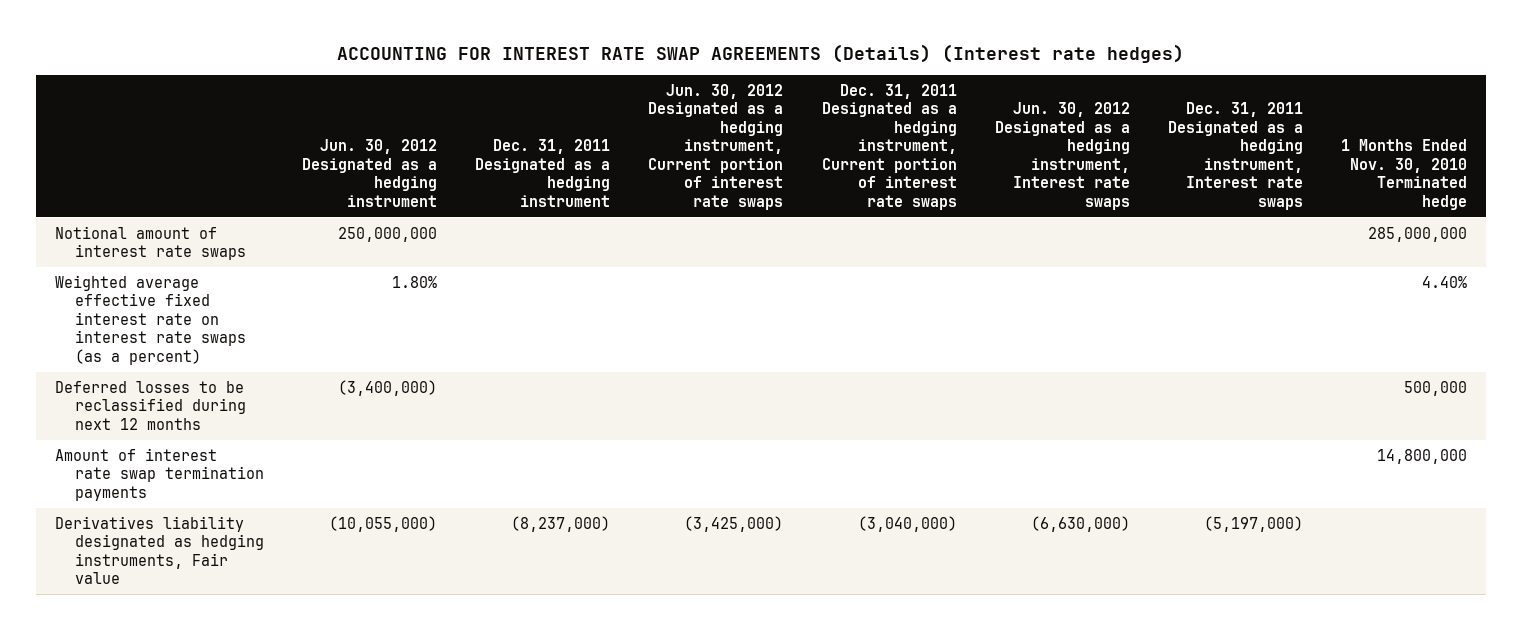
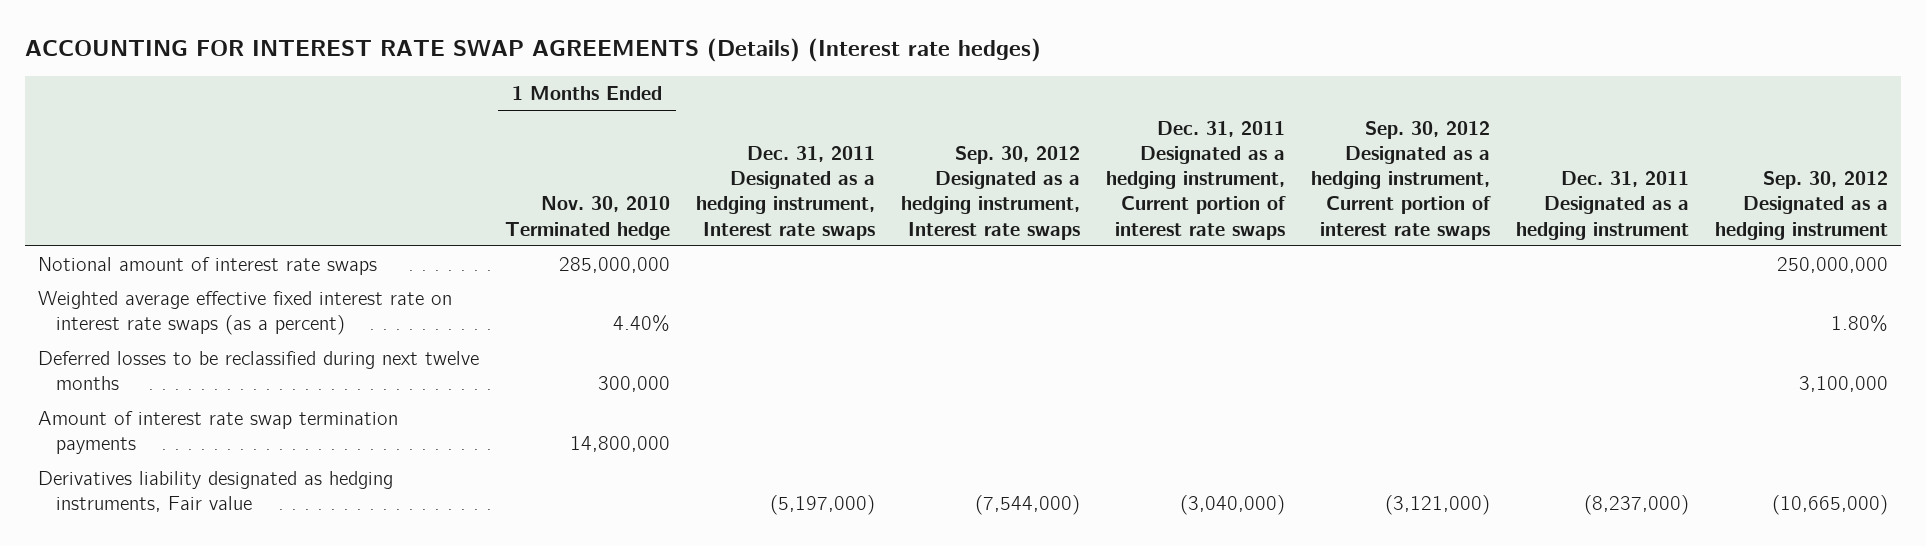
[302,139,438,207] Jun. 30, 2012 Designated as a hedging instrument -> none
[648,83,784,210] Jun. 30, 2012 Designated as a hedging instrument, Current portion of interest rate swaps -> none
[994,102,1130,210] Jun. 30, 2012 Designated as a hedging instrument, Interest rate swaps -> none
none -> [901,145,1081,240] Sep. 30, 2012 Designated as a hedging instrument, Interest rate swaps
none -> [1311,120,1492,240] Sep. 30, 2012 Designated as a hedging instrument, Current portion of interest rate swaps
none -> [1715,171,1889,240] Sep. 30, 2012 Designated as a hedging instrument
[55,380,247,430] Deferred losses to be reclassified during next 12 months -> [37,351,479,391] Deferred losses to be reclassified during next twelve months
[1403,380,1467,396] 500,000 -> [597,376,670,393] 300,000

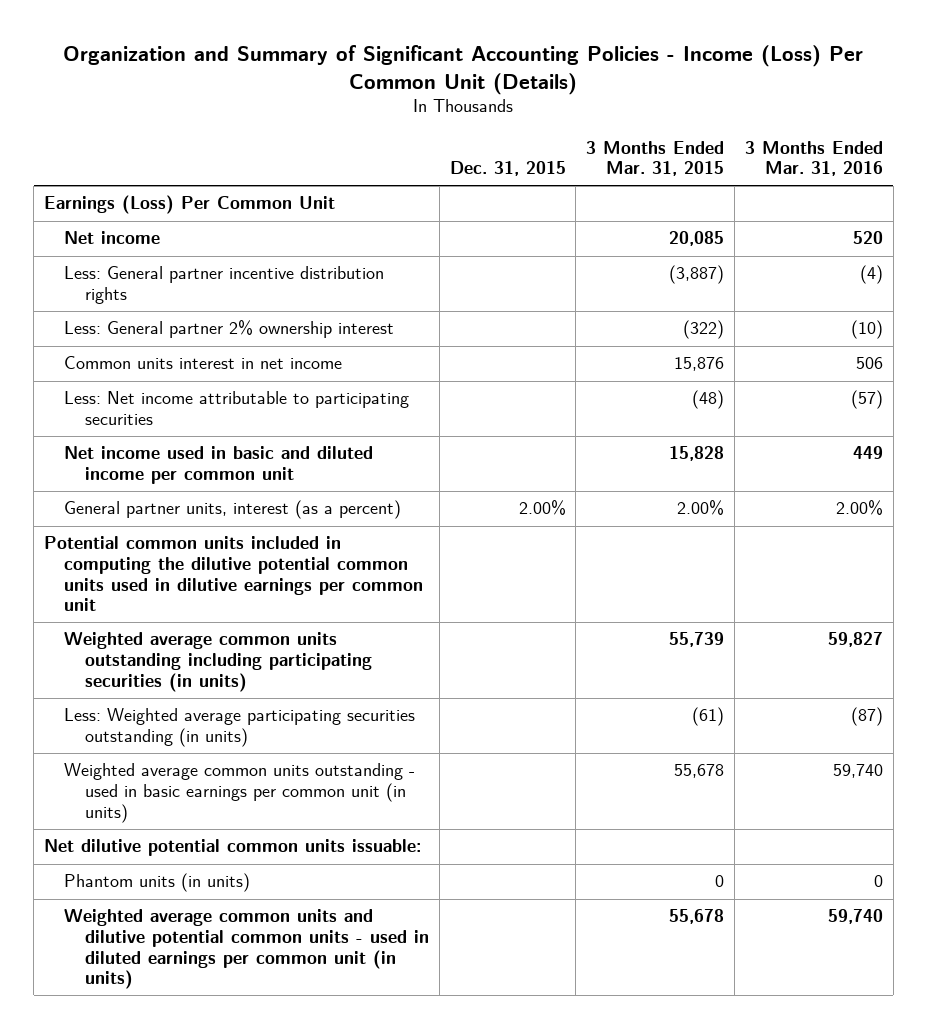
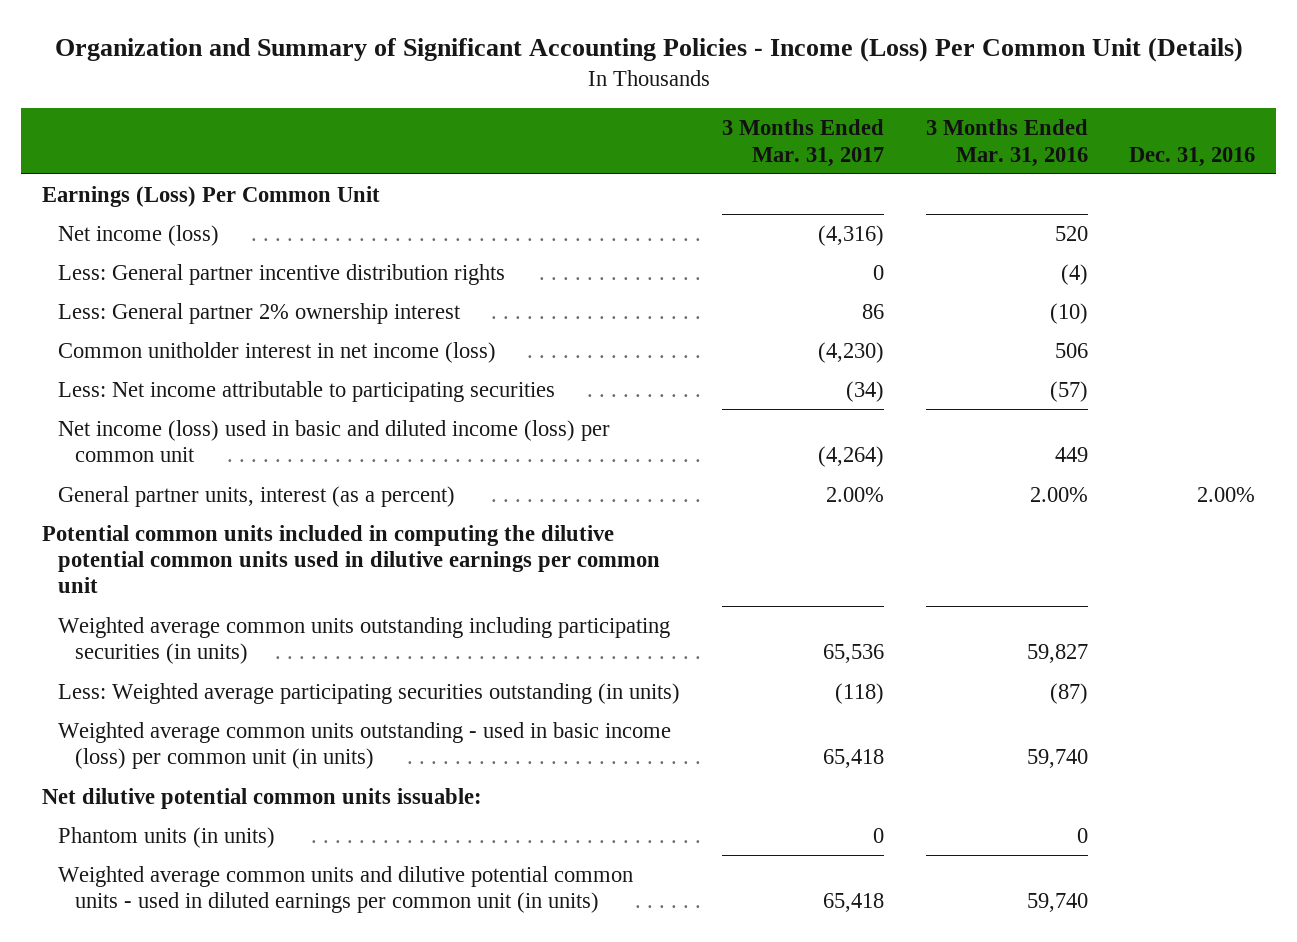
[449,161,566,177] Dec. 31, 2015 -> none
[586,140,725,177] 3 Months Ended Mar. 31, 2015 -> none
none -> [721,119,884,167] 3 Months Ended Mar. 31, 2017
none -> [1129,146,1256,167] Dec. 31, 2016
[64,231,161,245] Net income -> [58,224,220,246] Net income (loss)
[64,356,343,370] Common units interest in net income -> [58,341,497,363] Common unitholder interest in net income (loss)
[64,446,374,485] Net income used in basic and diluted income per common unit -> [58,419,611,463] Net income (loss) used in basic and diluted income (loss) per common unit
[64,763,416,823] Weighted average common units outstanding - used in basic earnings per common unit (in units) -> [58,721,672,770] Weighted average common units outstanding - used in basic income (loss) per common unit (in units)

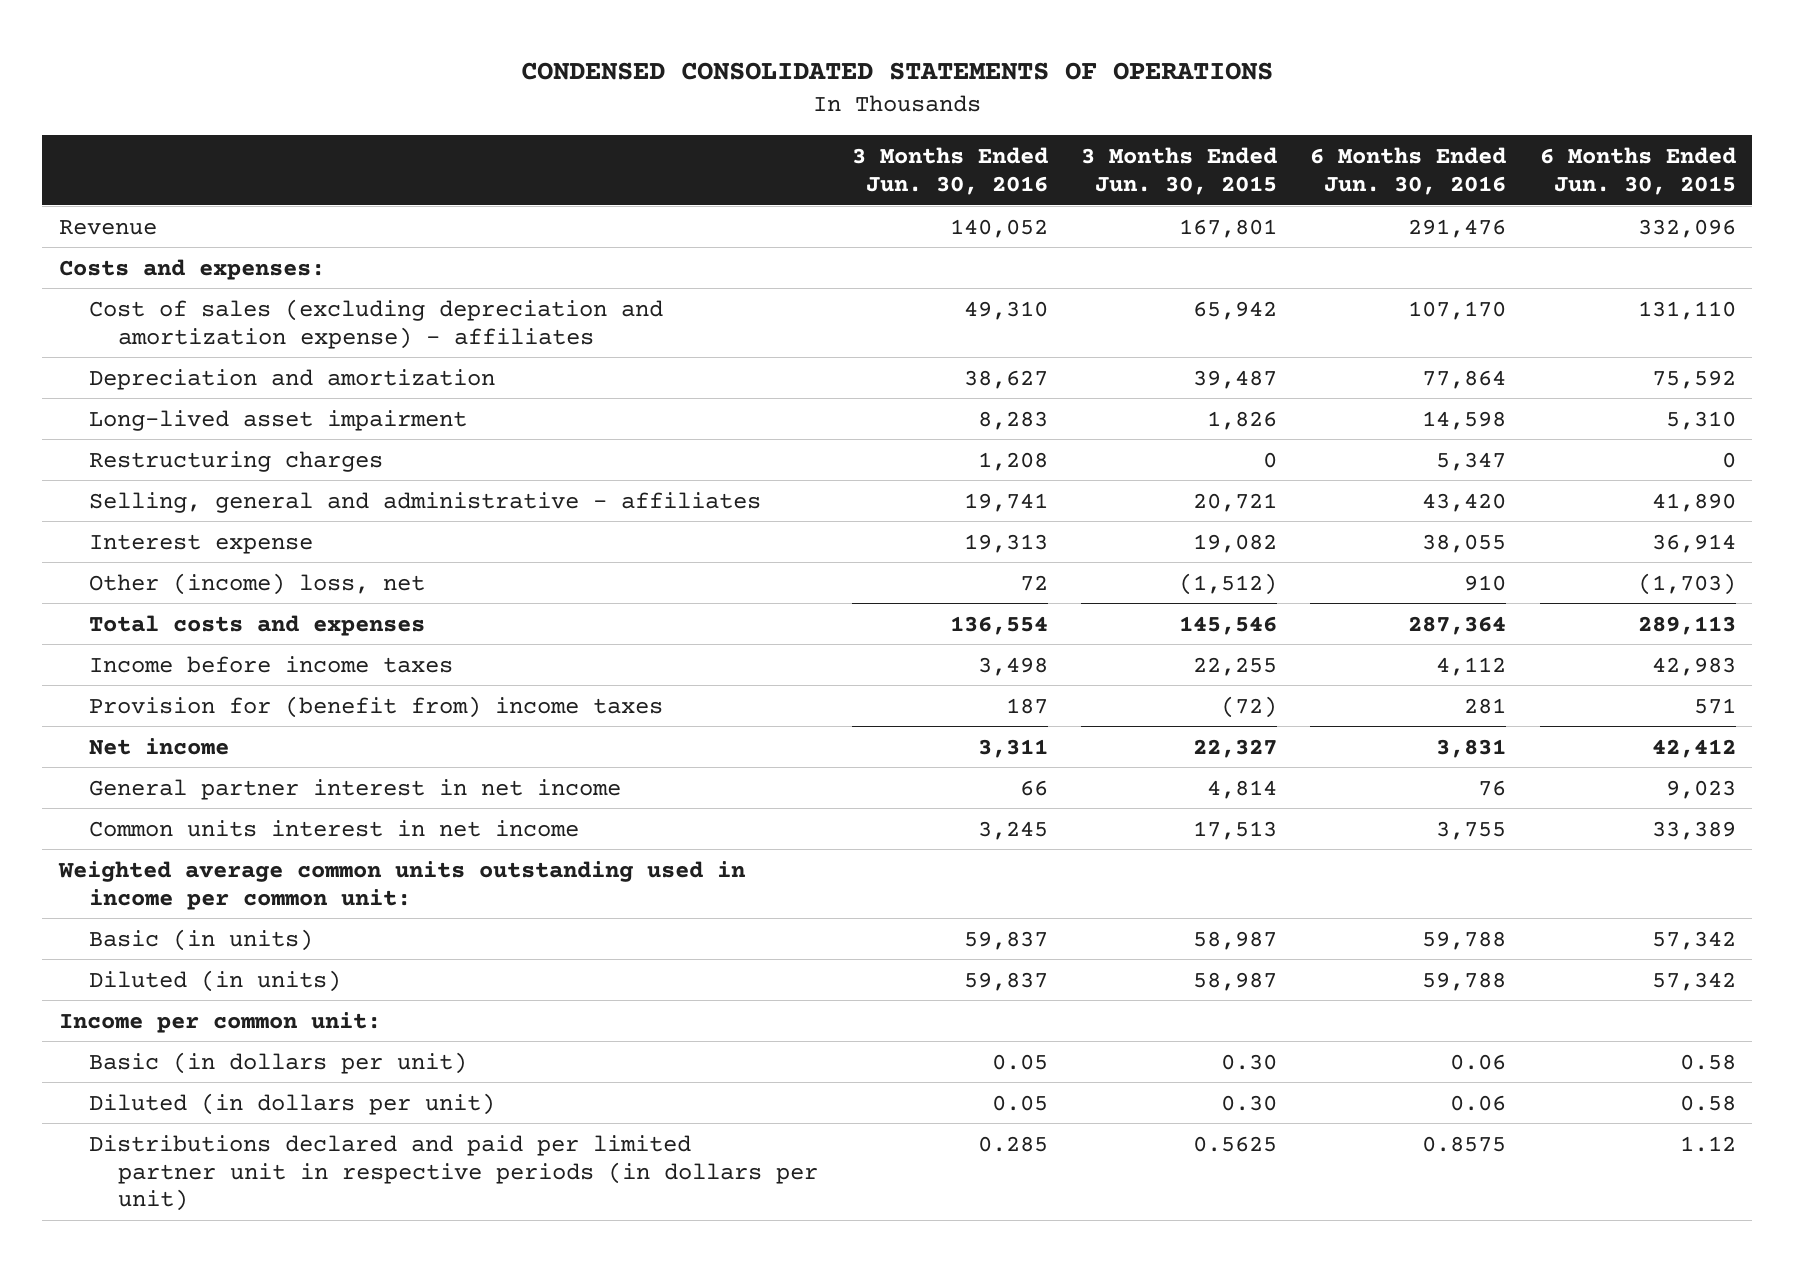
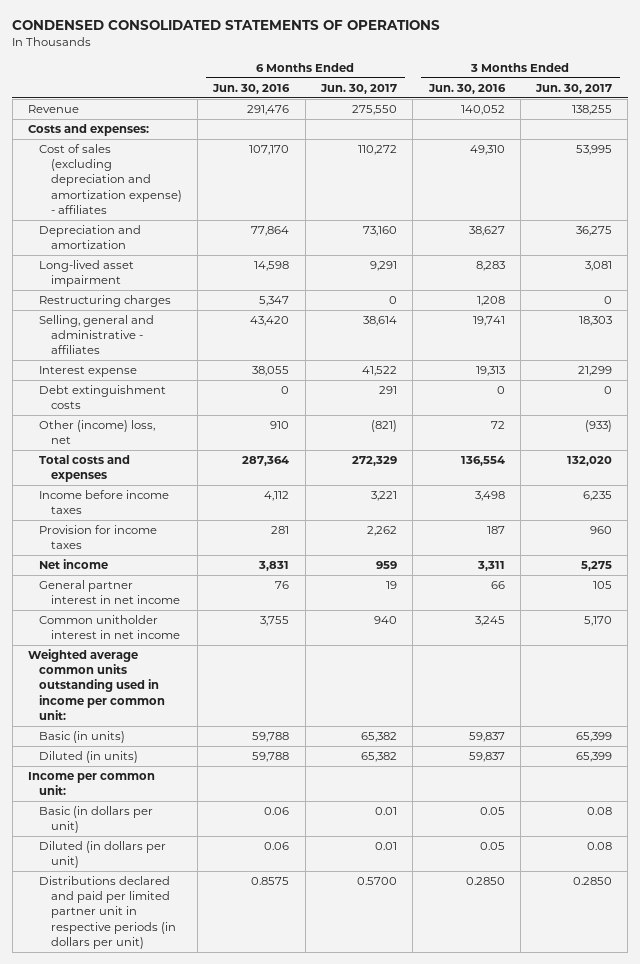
[1081,146,1278,195] 3 Months Ended Jun. 30, 2015 -> none
[1539,146,1736,195] 6 Months Ended Jun. 30, 2015 -> none
none -> [320,84,398,95] Jun. 30, 2017
none -> [535,84,613,95] Jun. 30, 2017
none -> [39,385,167,410] Debt extinguishment costs
[88,695,663,718] Provision for (benefit from) income taxes -> [39,525,158,550] Provision for income taxes
[88,819,579,837] Common units interest in net income -> [39,615,180,640] Common unitholder interest in net income
[977,1135,1048,1152] 0.285 -> [465,877,505,886] 0.2850

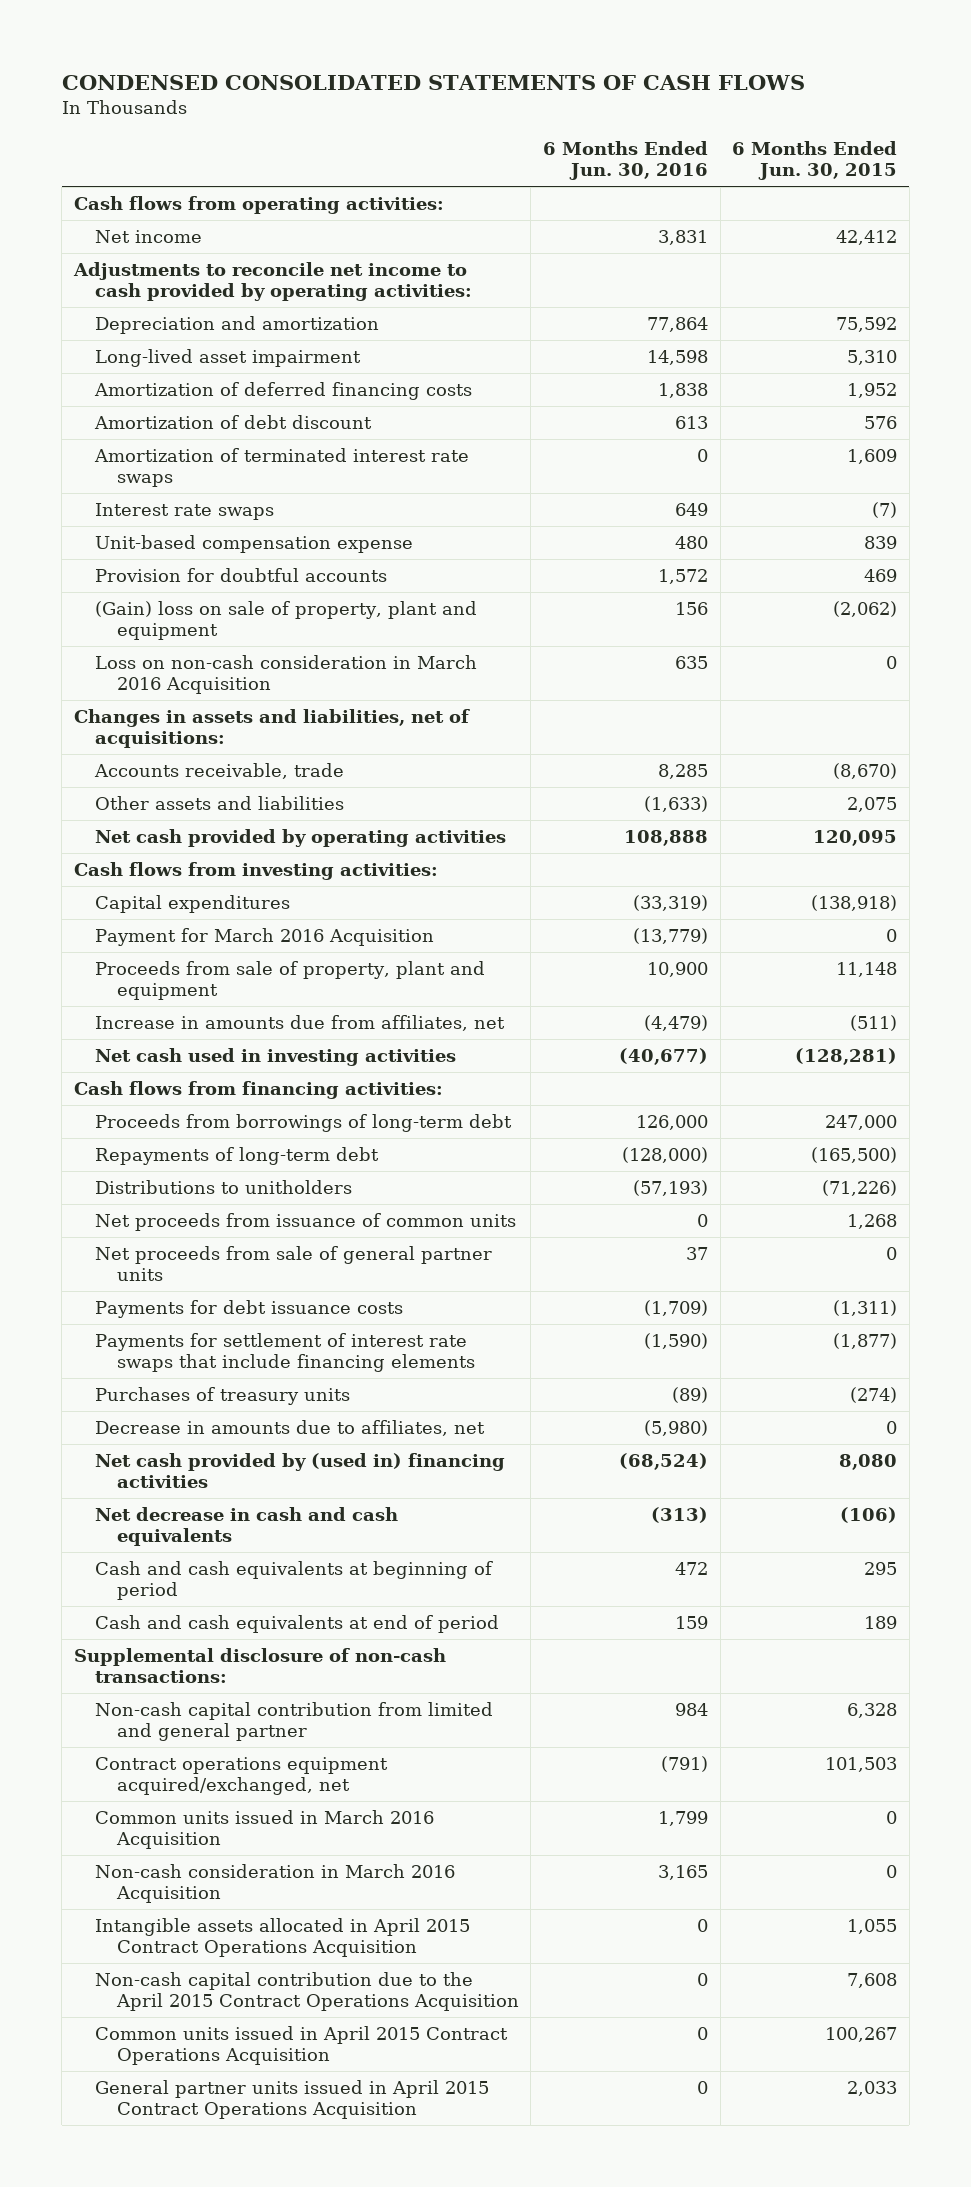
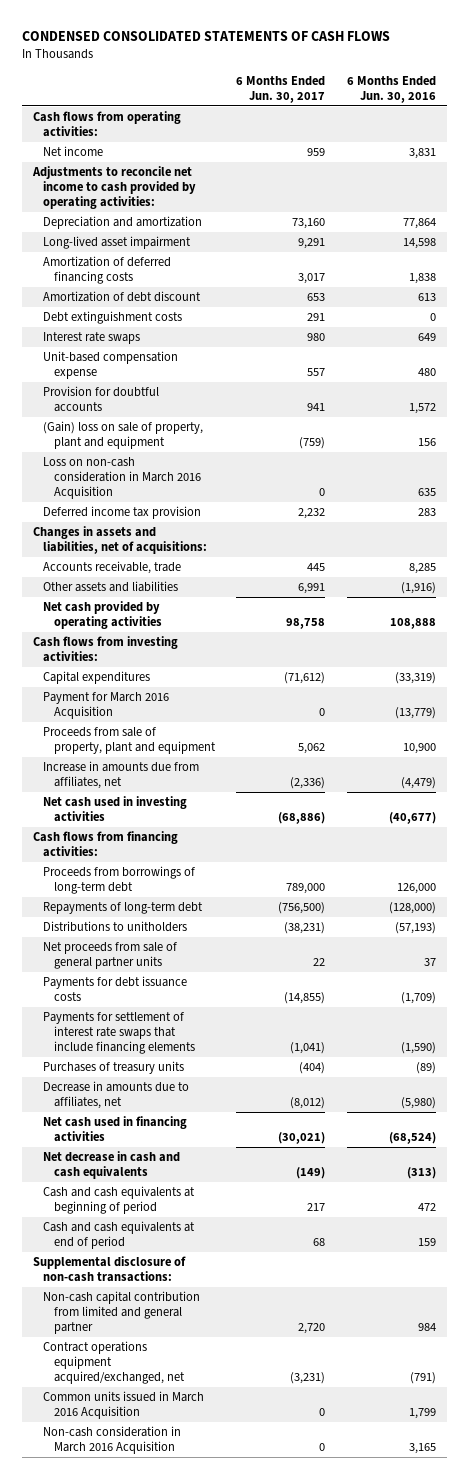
[732,140,898,181] 6 Months Ended Jun. 30, 2015 -> none
none -> [236,75,326,103] 6 Months Ended Jun. 30, 2017
[94,447,470,488] Amortization of terminated interest rate swaps -> none
none -> [43,311,183,325] Debt extinguishment costs
none -> [43,506,202,520] Deferred income tax provision
[643,795,708,812] (1,633) -> [400,582,436,595] (1,916)
[95,1212,517,1231] Net proceeds from issuance of common units -> none
[95,1452,506,1489] Net cash provided by (used in) financing activities -> [43,1116,188,1143] Net cash used in financing activities
[95,1917,471,1958] Intangible assets allocated in April 2015 Contract Operations Acquisition -> none
[95,1971,519,2012] Non-cash capital contribution due to the April 2015 Contract Operations Acquisition -> none
[95,2025,509,2066] Common units issued in April 2015 Contract Operations Acquisition -> none
[95,2079,490,2120] General partner units issued in April 2015 Contract Operations Acquisition -> none

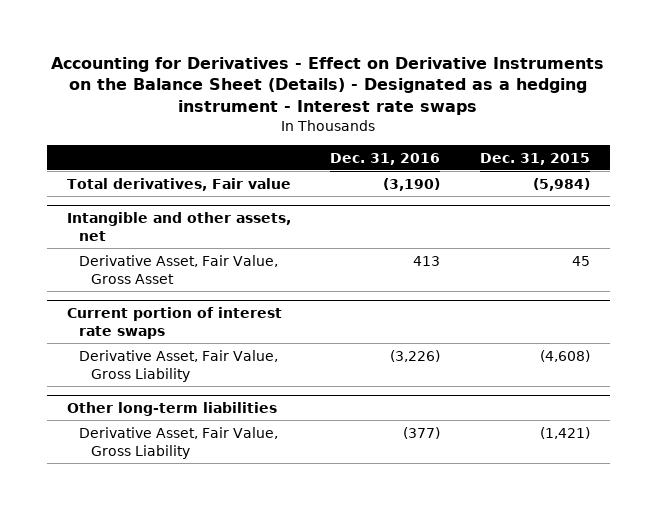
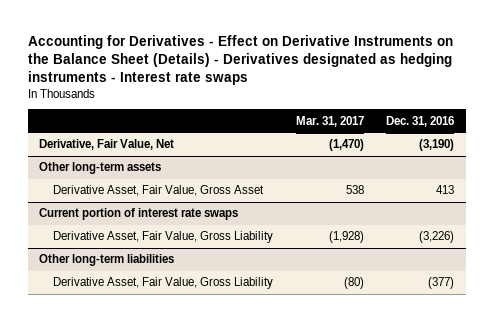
[51,56,605,116] Accounting for Derivatives - Effect on Derivative Instruments on the Balance Sheet (Details) - Designated as a hedging instrument - Interest rate swaps -> [27,34,453,85] Accounting for Derivatives - Effect on Derivative Instruments on the Balance Sheet (Details) - Derivatives designated as hedging instruments - Interest rate swaps
[480,152,591,165] Dec. 31, 2015 -> none
none -> [295,115,364,127] Mar. 31, 2017
[66,177,291,191] Total derivatives, Fair value -> [38,139,174,151] Derivative, Fair Value, Net
[66,211,291,241] Intangible and other assets, net -> [38,162,161,175] Other long-term assets

